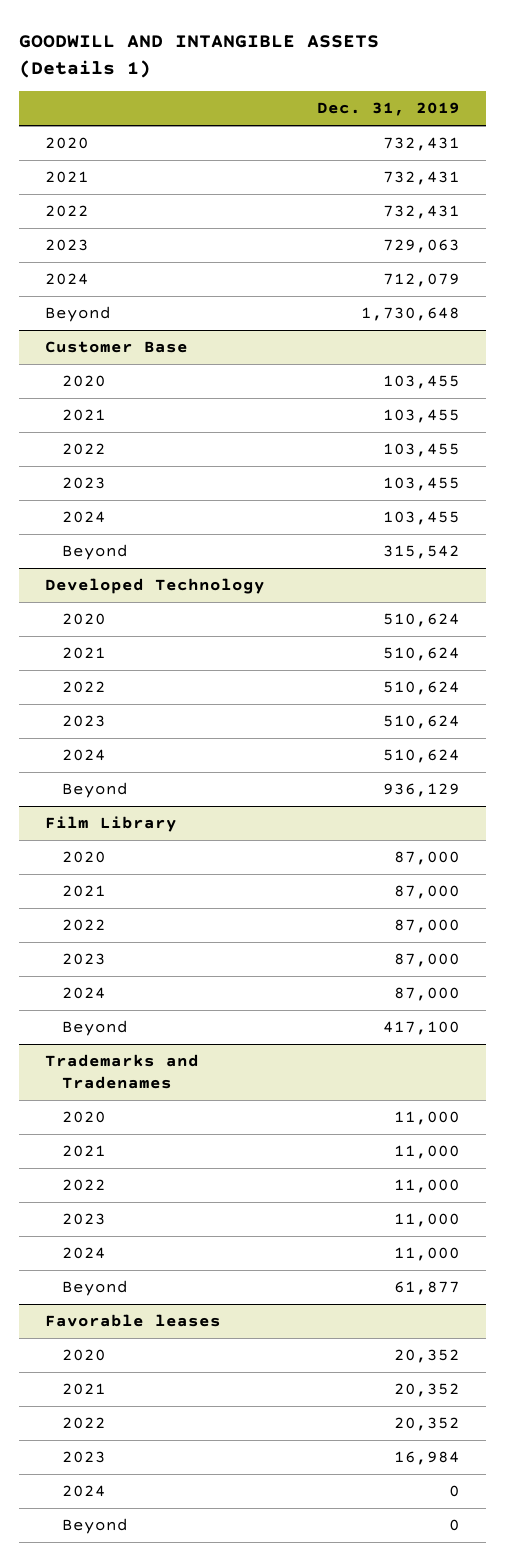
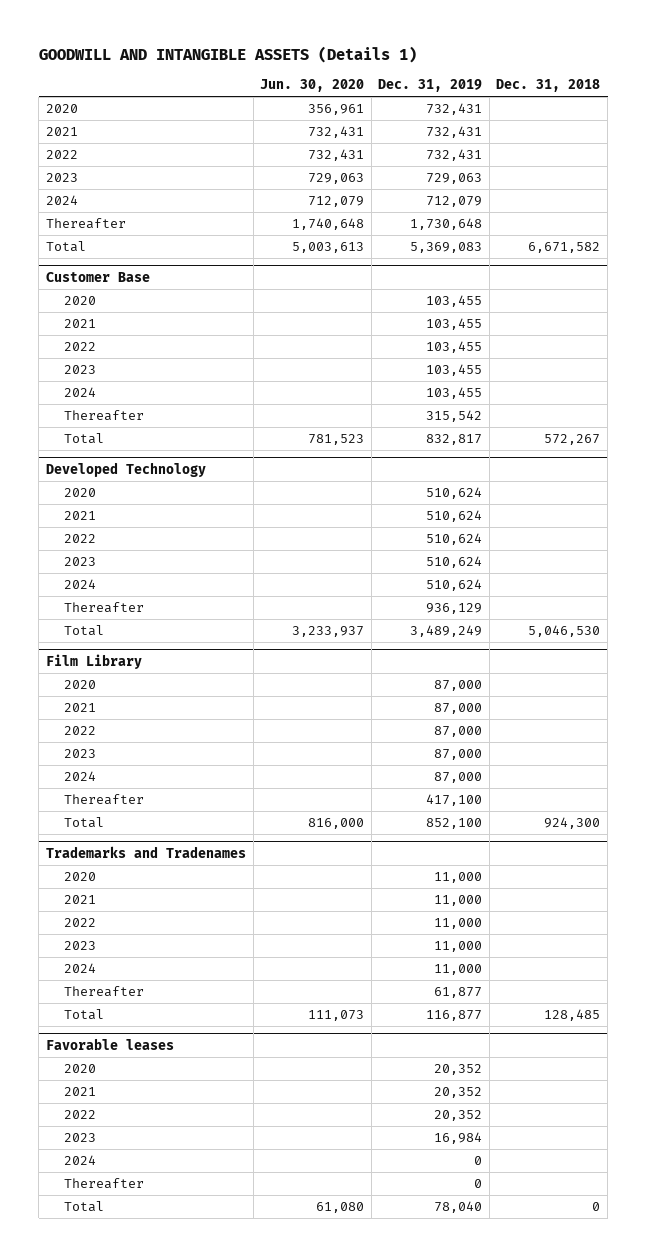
none -> [260,79,365,93] Jun. 30, 2020
none -> [496,79,601,93] Dec. 31, 2018
[45,306,112,323] Beyond -> [46,218,127,230] Thereafter
none -> [46,241,87,253] Total
[61,544,128,561] Beyond -> [64,410,145,422] Thereafter
none -> [64,433,105,445] Total
[61,782,128,799] Beyond -> [64,602,145,614] Thereafter
none -> [64,625,105,637] Total
[61,1020,128,1037] Beyond -> [64,794,145,806] Thereafter
none -> [64,817,105,829] Total
[61,1280,128,1297] Beyond -> [64,986,145,998] Thereafter
none -> [64,1009,105,1021] Total
[61,1518,128,1535] Beyond -> [64,1178,145,1190] Thereafter
none -> [64,1201,105,1213] Total

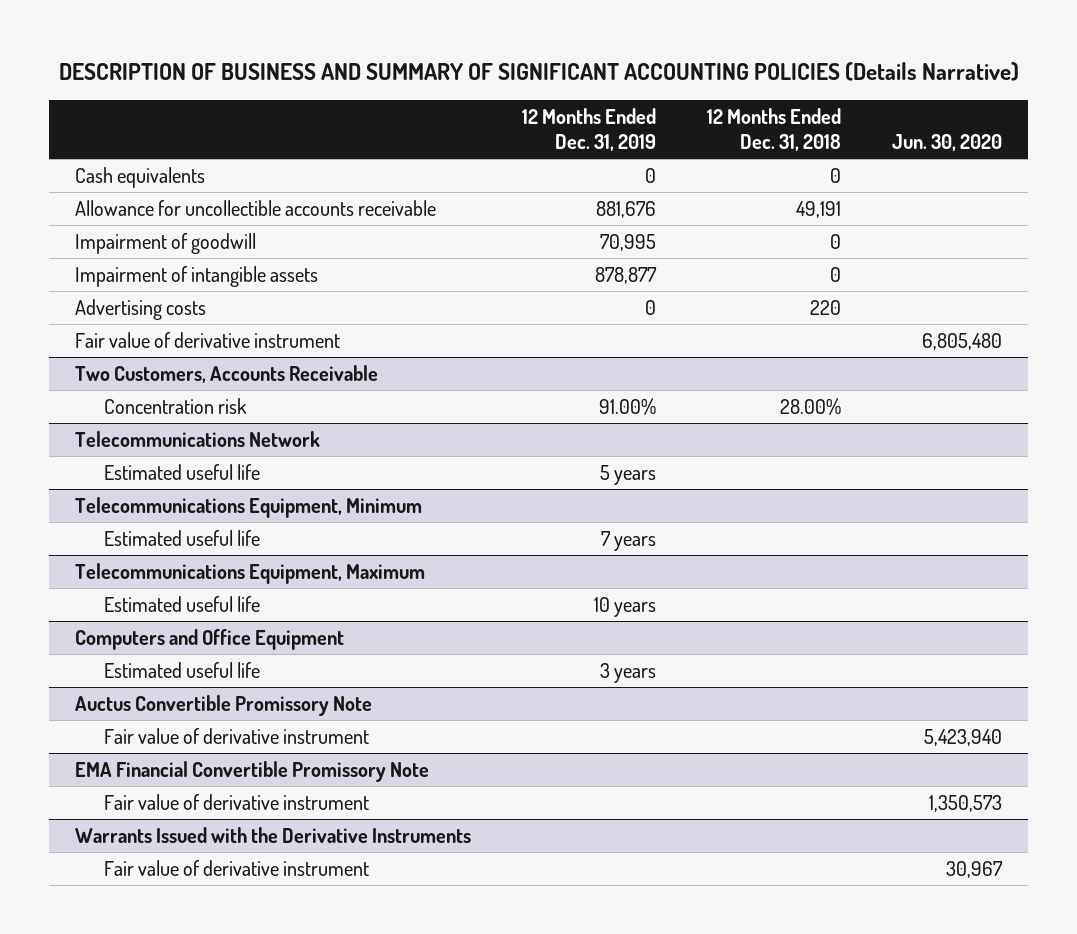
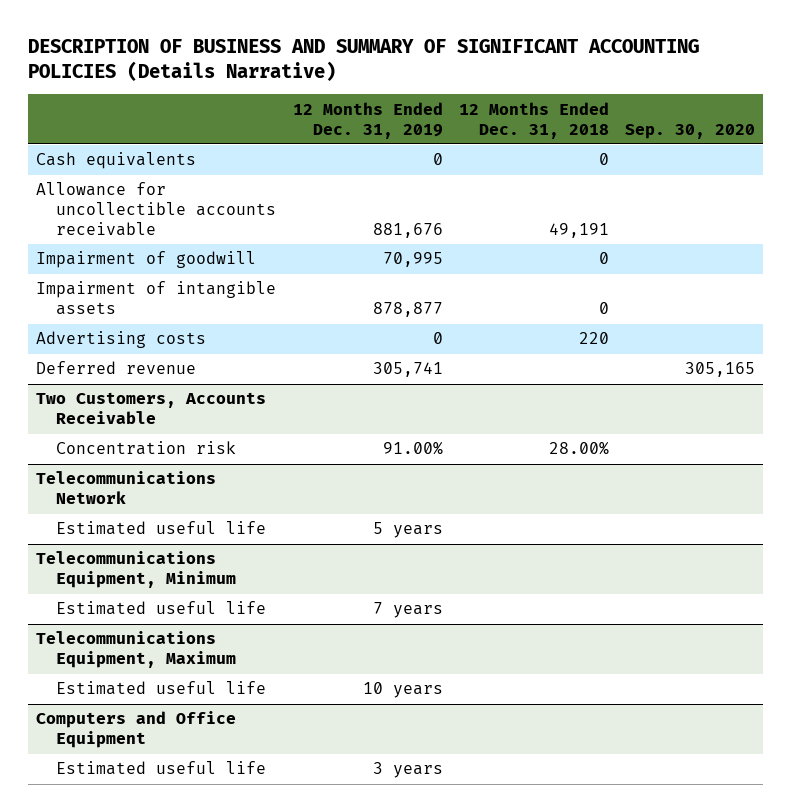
[892,134,1003,152] Jun. 30, 2020 -> none
none -> [624,123,755,139] Sep. 30, 2020
[74,331,340,348] Fair value of derivative instrument -> none
none -> [36,361,197,375] Deferred revenue
[74,694,372,716] Auctus Convertible Promissory Note -> none
[103,727,369,744] Fair value of derivative instrument -> none
[74,760,429,782] EMA Financial Convertible Promissory Note -> none
[103,793,369,810] Fair value of derivative instrument -> none
[74,826,471,843] Warrants Issued with the Derivative Instruments -> none
[103,859,369,876] Fair value of derivative instrument -> none

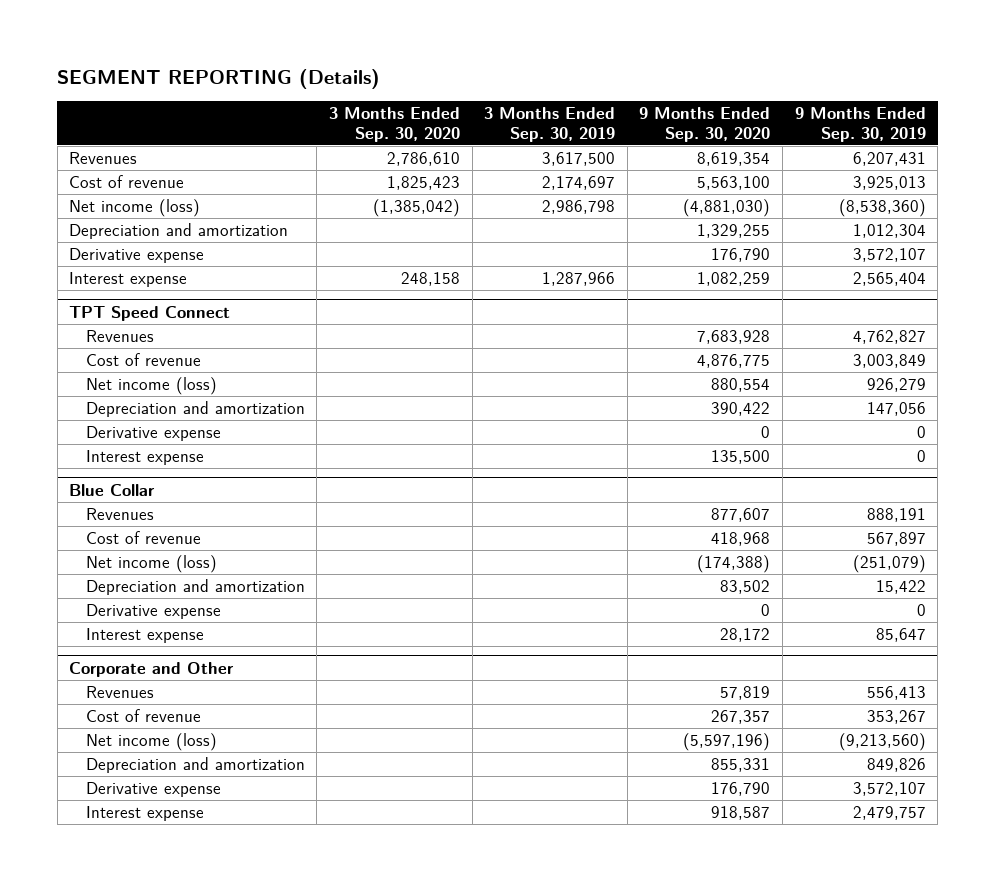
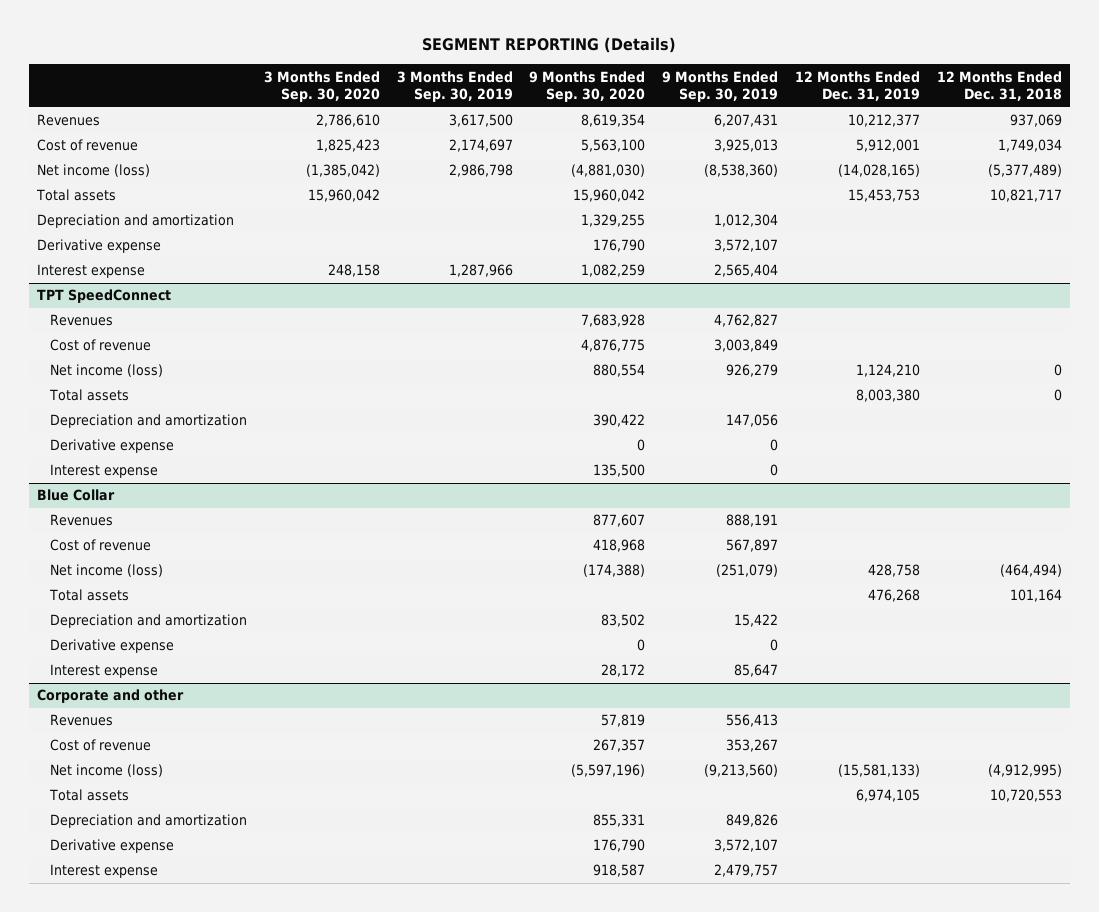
none -> [795,70,921,102] 12 Months Ended Dec. 31, 2019
none -> [936,70,1062,102] 12 Months Ended Dec. 31, 2018
none -> [36,189,117,202] Total assets
[69,306,231,322] TPT Speed Connect -> [37,289,172,304] TPT SpeedConnect
none -> [49,389,130,402] Total assets
none -> [49,589,130,602] Total assets
[69,662,235,678] Corporate and Other -> [37,689,185,704] Corporate and other
none -> [49,789,130,802] Total assets

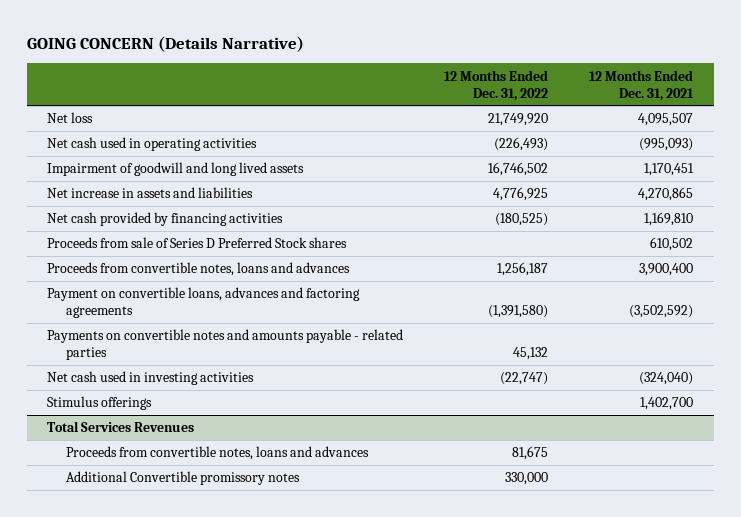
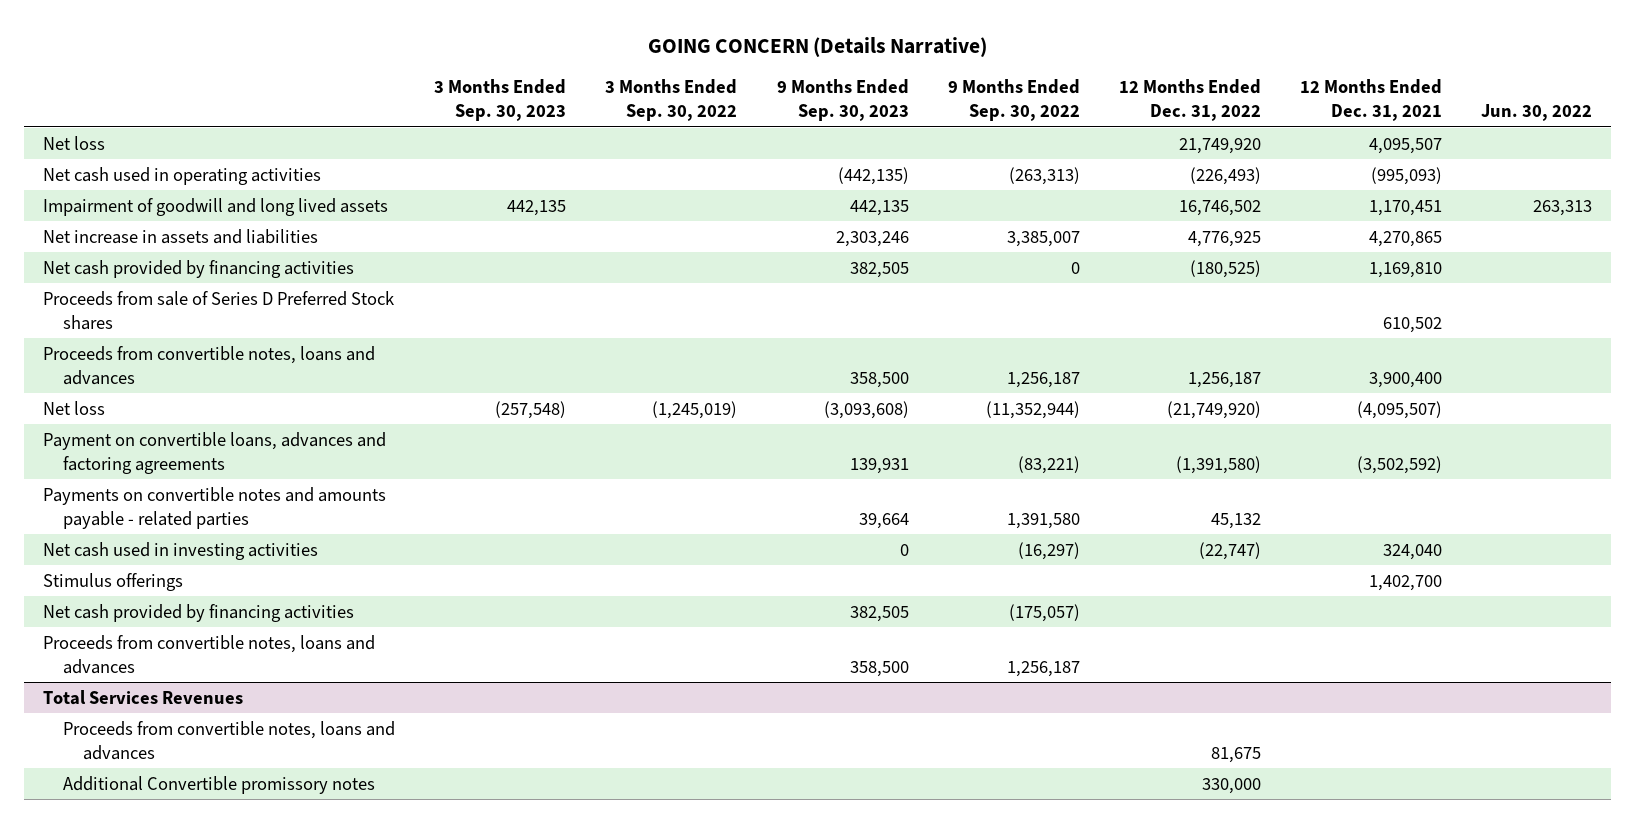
none -> [434,79,567,122] 3 Months Ended Sep. 30, 2023
none -> [605,79,738,122] 3 Months Ended Sep. 30, 2022
none -> [776,79,909,122] 9 Months Ended Sep. 30, 2023
none -> [947,79,1080,122] 9 Months Ended Sep. 30, 2022
none -> [1480,104,1592,122] Jun. 30, 2022
none -> [43,400,106,415] Net loss
[639,372,694,386] (324,040) -> [1382,543,1442,560] 324,040
none -> [43,603,355,622] Net cash provided by financing activities
none -> [43,634,376,674] Proceeds from convertible notes, loans and advances

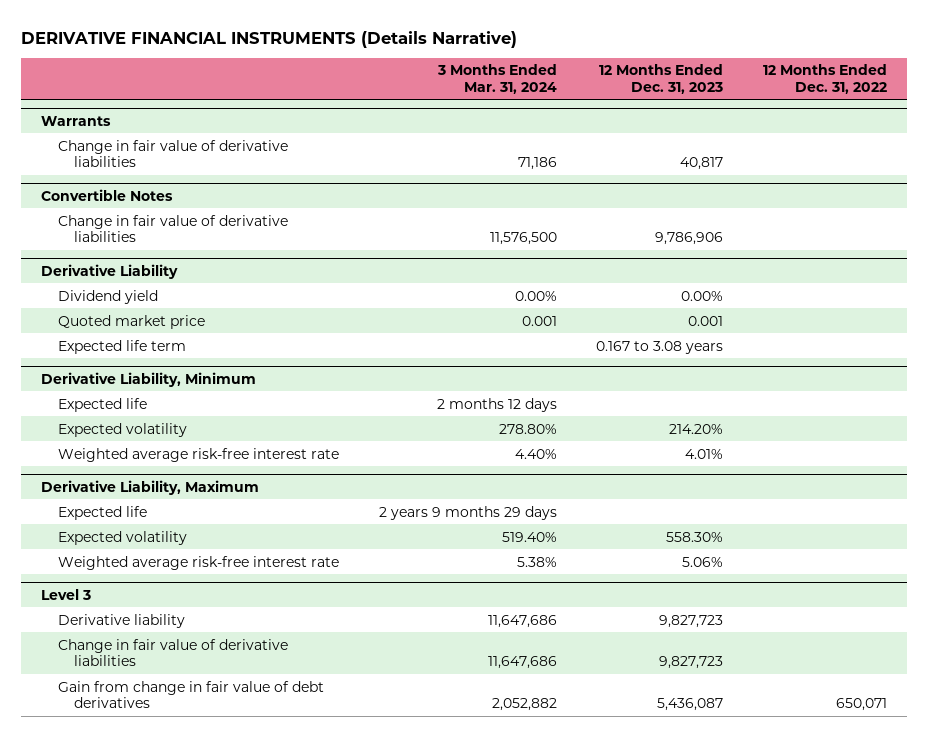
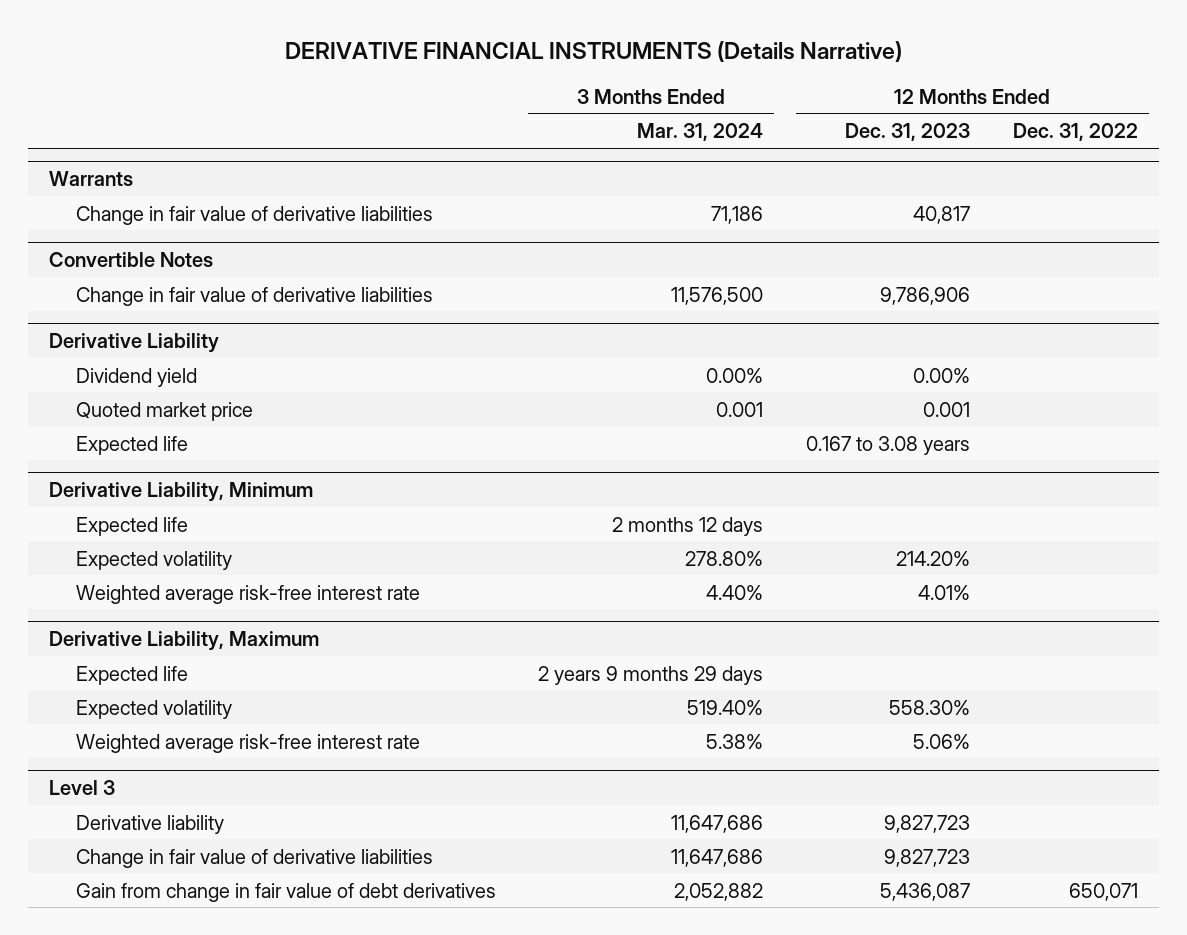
[57,339,186,354] Expected life term -> [75,435,188,455] Expected life

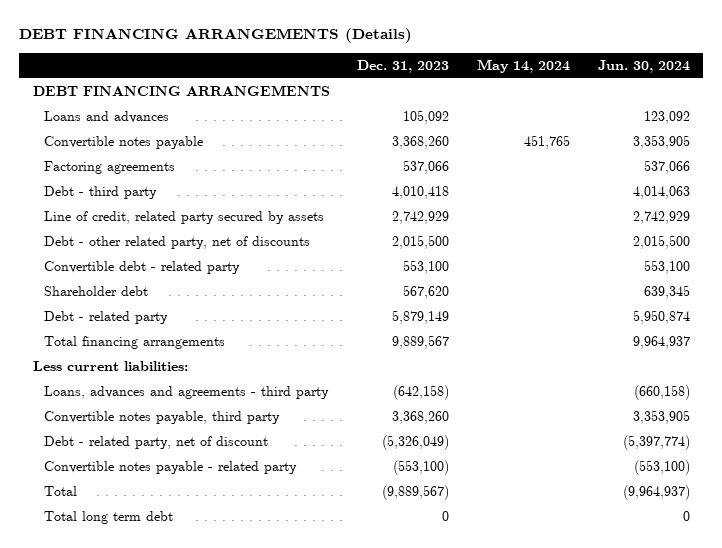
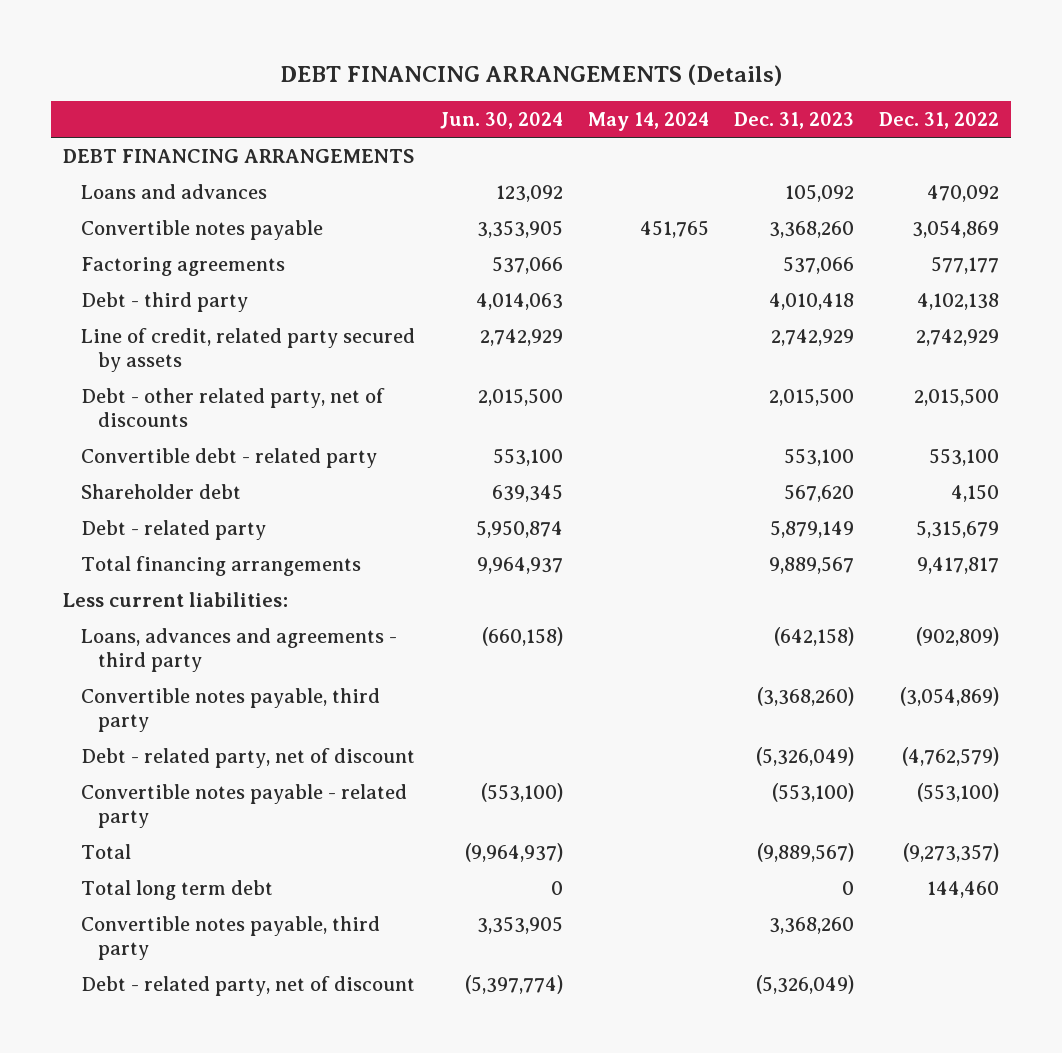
none -> [878,112,999,130] Dec. 31, 2022
none -> [80,687,380,733] Convertible notes payable, third party
none -> [80,747,415,768] Debt - related party, net of discount
[44,411,281,425] Convertible notes payable, third party -> [80,915,380,961] Convertible notes payable, third party
[44,436,269,450] Debt - related party, net of discount -> [80,975,415,996] Debt - related party, net of discount

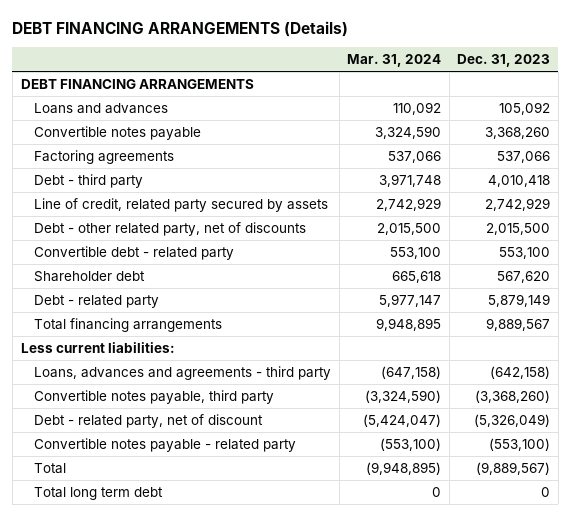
[439,112,563,130] Jun. 30, 2024 -> none
[587,112,709,132] May 14, 2024 -> none
[878,112,999,130] Dec. 31, 2022 -> none
none -> [347,54,442,68] Mar. 31, 2024
[80,915,380,961] Convertible notes payable, third party -> none
[80,975,415,996] Debt - related party, net of discount -> none

